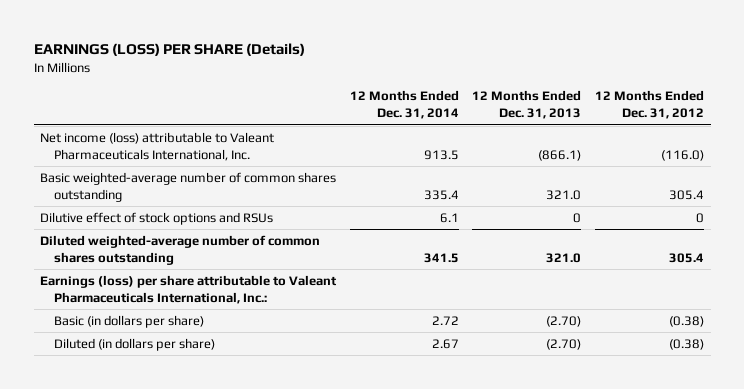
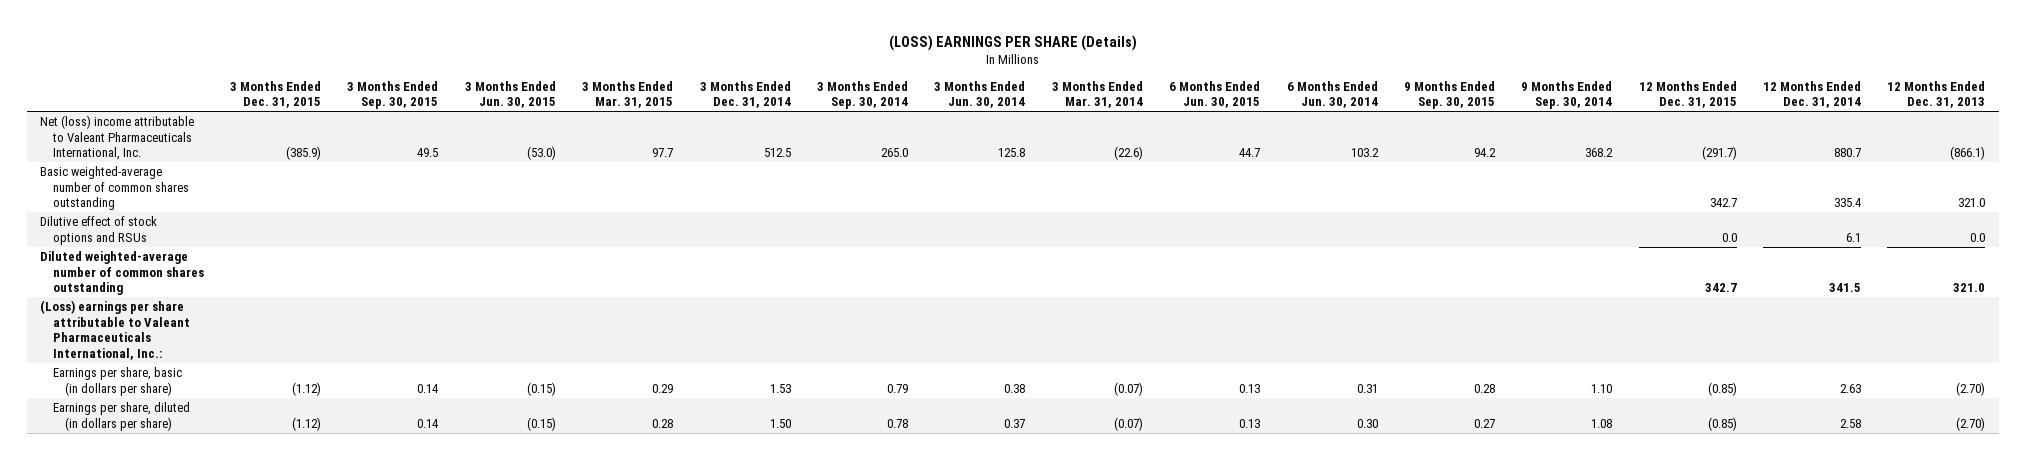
[33,43,305,57] EARNINGS (LOSS) PER SHARE (Details) -> [888,34,1137,51] (LOSS) EARNINGS PER SHARE (Details)
[594,90,704,120] 12 Months Ended Dec. 31, 2012 -> none
none -> [229,80,321,109] 3 Months Ended Dec. 31, 2015
none -> [347,80,439,110] 3 Months Ended Sep. 30, 2015
none -> [464,80,556,109] 3 Months Ended Jun. 30, 2015
none -> [582,80,674,109] 3 Months Ended Mar. 31, 2015
none -> [699,80,791,109] 3 Months Ended Dec. 31, 2014
none -> [816,80,908,110] 3 Months Ended Sep. 30, 2014
none -> [934,80,1026,109] 3 Months Ended Jun. 30, 2014
none -> [1051,80,1143,109] 3 Months Ended Mar. 31, 2014
none -> [1169,80,1261,109] 6 Months Ended Jun. 30, 2015
none -> [1286,80,1378,109] 6 Months Ended Jun. 30, 2014
none -> [1403,80,1495,110] 9 Months Ended Sep. 30, 2015
none -> [1521,80,1613,110] 9 Months Ended Sep. 30, 2014
none -> [1638,80,1737,109] 12 Months Ended Dec. 31, 2015
[40,131,275,161] Net income (loss) attributable to Valeant Pharmaceuticals International, Inc. -> [40,115,195,161] Net (loss) income attributable to Valeant Pharmaceuticals International, Inc.
[423,149,459,160] 913.5 -> [1834,148,1862,158] 880.7
[573,212,582,223] 0 -> [1970,232,1986,242] 0.0
[40,274,338,304] Earnings (loss) per share attributable to Valeant Pharmaceuticals International, Inc.: -> [40,300,190,360] (Loss) earnings per share attributable to Valeant Pharmaceuticals International, Inc.:
[54,314,205,328] Basic (in dollars per share) -> [52,367,182,396] Earnings per share, basic (in dollars per share)
[431,315,459,325] 2.72 -> [1840,383,1862,393] 2.63
[54,337,216,351] Diluted (in dollars per share) -> [52,402,190,431] Earnings per share, diluted (in dollars per share)
[431,338,459,349] 2.67 -> [1840,418,1862,428] 2.58

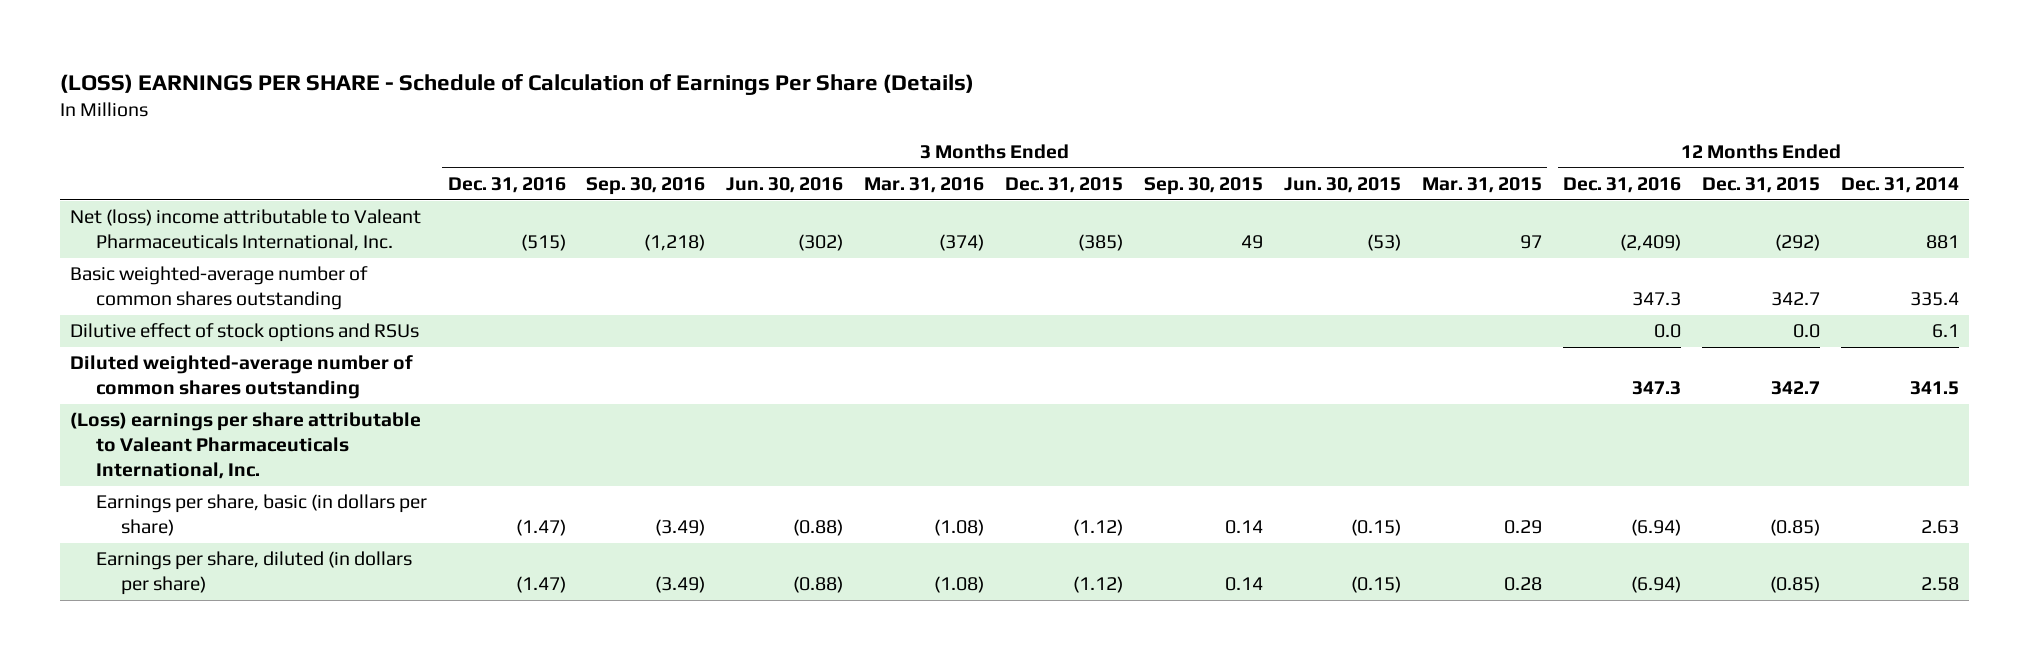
[888,34,1137,51] (LOSS) EARNINGS PER SHARE (Details) -> [59,73,974,95] (LOSS) EARNINGS PER SHARE - Schedule of Calculation of Earnings Per Share (Details)
[699,80,791,109] 3 Months Ended Dec. 31, 2014 -> none
[816,80,908,110] 3 Months Ended Sep. 30, 2014 -> none
[934,80,1026,109] 3 Months Ended Jun. 30, 2014 -> none
[1051,80,1143,109] 3 Months Ended Mar. 31, 2014 -> none
[1169,80,1261,109] 6 Months Ended Jun. 30, 2015 -> none
[1286,80,1378,109] 6 Months Ended Jun. 30, 2014 -> none
[1403,80,1495,110] 9 Months Ended Sep. 30, 2015 -> none
[1521,80,1613,110] 9 Months Ended Sep. 30, 2014 -> none
[1887,80,1986,109] 12 Months Ended Dec. 31, 2013 -> none
none -> [447,176,566,193] Dec. 31, 2016
none -> [586,176,706,195] Sep. 30, 2016
none -> [726,176,844,193] Jun. 30, 2016
none -> [864,176,985,193] Mar. 31, 2016
none -> [1562,176,1681,193] Dec. 31, 2016
[285,146,321,161] (385.9) -> [1078,234,1124,252] (385)
[417,148,439,158] 49.5 -> [1241,235,1264,250] 49
[526,146,556,161] (53.0) -> [1366,234,1401,252] (53)
[652,148,674,158] 97.7 -> [1519,235,1542,250] 97
[1701,146,1737,161] (291.7) -> [1774,234,1820,252] (292)
[1834,148,1862,158] 880.7 -> [1925,235,1959,250] 881
[40,300,190,360] (Loss) earnings per share attributable to Valeant Pharmaceuticals International, Inc.: -> [70,412,422,480] (Loss) earnings per share attributable to Valeant Pharmaceuticals International, Inc.

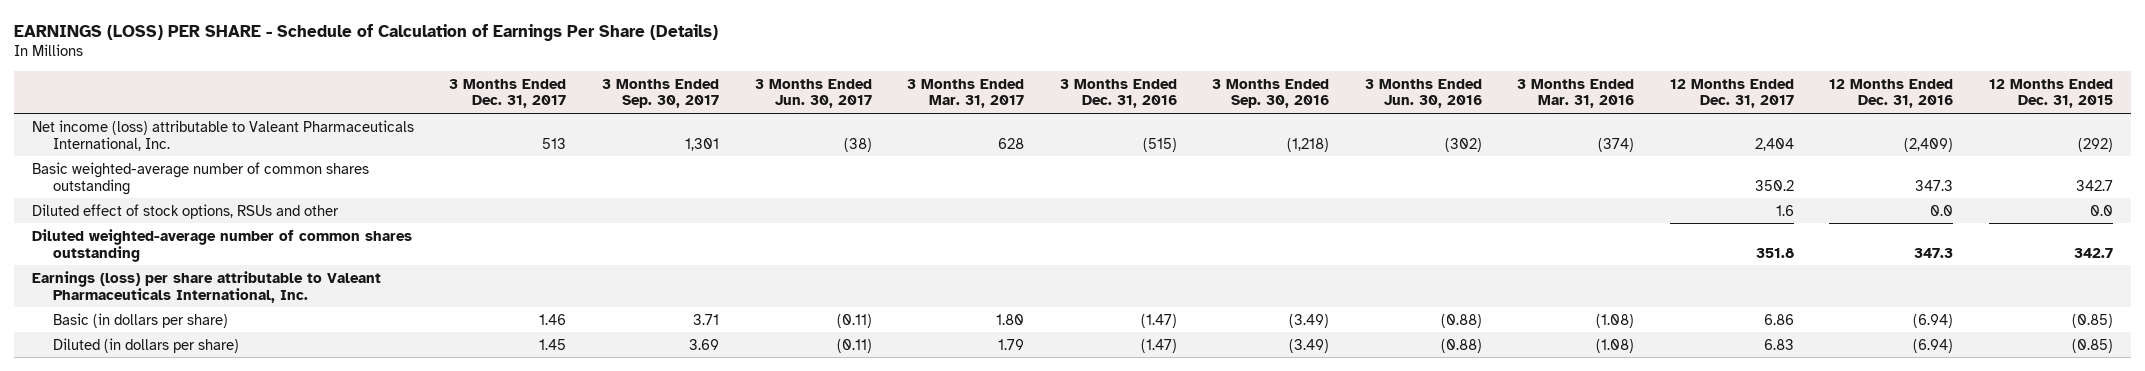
[59,73,974,95] (LOSS) EARNINGS PER SHARE - Schedule of Calculation of Earnings Per Share (Details) -> [14,23,719,41] EARNINGS (LOSS) PER SHARE - Schedule of Calculation of Earnings Per Share (Details)
[1005,176,1124,193] Dec. 31, 2015 -> none
[1144,176,1264,195] Sep. 30, 2015 -> none
[1283,176,1401,193] Jun. 30, 2015 -> none
[1421,176,1542,193] Mar. 31, 2015 -> none
[1840,176,1959,193] Dec. 31, 2014 -> none
none -> [449,78,567,109] 3 Months Ended Dec. 31, 2017
none -> [601,78,719,109] 3 Months Ended Sep. 30, 2017
none -> [754,78,872,109] 3 Months Ended Jun. 30, 2017
none -> [907,78,1025,109] 3 Months Ended Mar. 31, 2017
none -> [1669,78,1794,109] 12 Months Ended Dec. 31, 2017
[70,209,422,252] Net (loss) income attributable to Valeant Pharmaceuticals International, Inc. -> [31,119,414,151] Net income (loss) attributable to Valeant Pharmaceuticals International, Inc.
[70,323,420,343] Dilutive effect of stock options and RSUs -> [31,203,339,219] Diluted effect of stock options, RSUs and other
[70,412,422,480] (Loss) earnings per share attributable to Valeant Pharmaceuticals International, Inc. -> [31,270,381,303] Earnings (loss) per share attributable to Valeant Pharmaceuticals International, Inc.
[95,494,427,537] Earnings per share, basic (in dollars per share) -> [53,312,229,328] Basic (in dollars per share)
[95,551,412,596] Earnings per share, diluted (in dollars per share) -> [53,337,240,353] Diluted (in dollars per share)

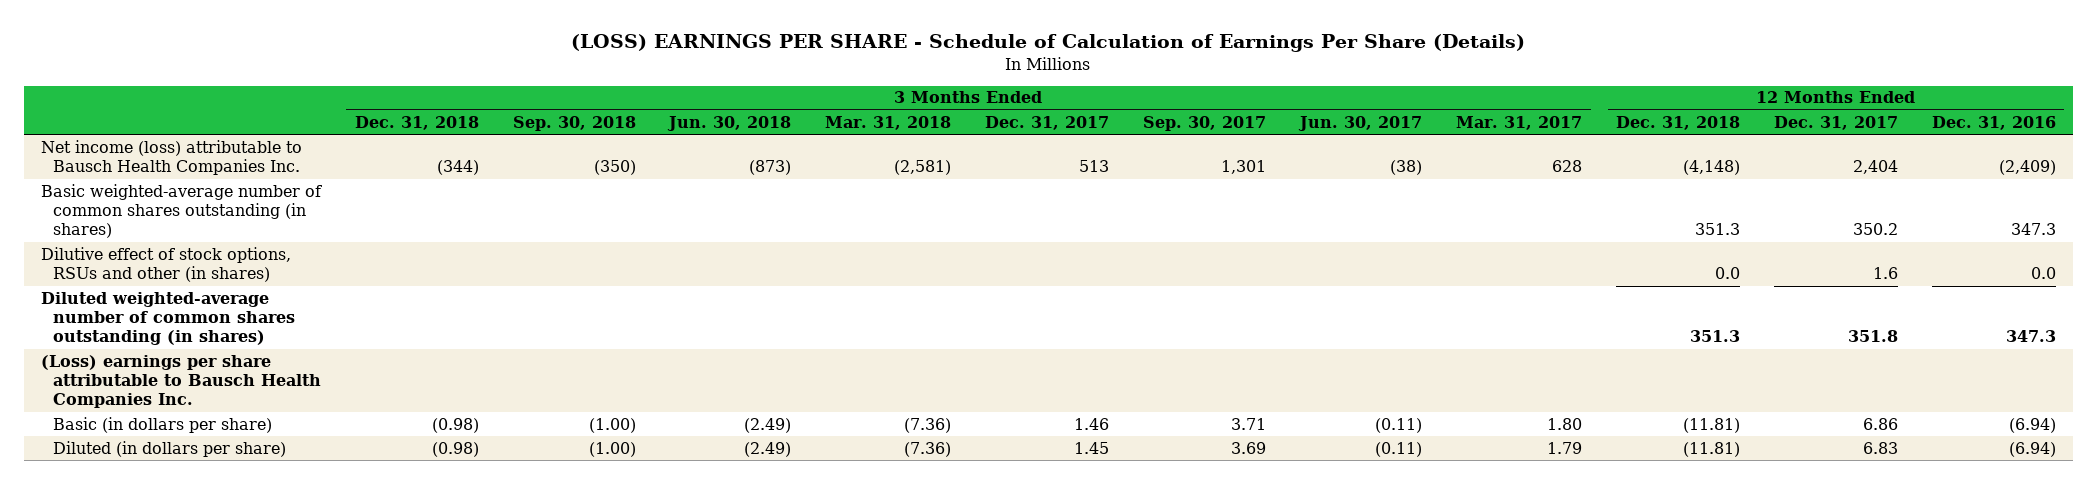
[14,23,719,41] EARNINGS (LOSS) PER SHARE - Schedule of Calculation of Earnings Per Share (Details) -> [571,34,1526,53] (LOSS) EARNINGS PER SHARE - Schedule of Calculation of Earnings Per Share (Details)
[1059,78,1177,109] 3 Months Ended Dec. 31, 2016 -> none
[1212,78,1330,109] 3 Months Ended Sep. 30, 2016 -> none
[1364,78,1482,109] 3 Months Ended Jun. 30, 2016 -> none
[1517,78,1635,109] 3 Months Ended Mar. 31, 2016 -> none
[1988,78,2113,109] 12 Months Ended Dec. 31, 2015 -> none
none -> [354,115,479,130] Dec. 31, 2018
none -> [512,115,636,131] Sep. 30, 2018
none -> [667,115,792,131] Jun. 30, 2018
none -> [825,115,952,130] Mar. 31, 2018
none -> [1616,115,1741,130] Dec. 31, 2018
[31,119,414,151] Net income (loss) attributable to Valeant Pharmaceuticals International, Inc. -> [40,139,302,176] Net income (loss) attributable to Bausch Health Companies Inc.
[31,161,369,195] Basic weighted-average number of common shares outstanding -> [40,183,322,239] Basic weighted-average number of common shares outstanding (in shares)
[31,203,339,219] Diluted effect of stock options, RSUs and other -> [40,246,291,283] Dilutive effect of stock options, RSUs and other (in shares)
[31,228,412,262] Diluted weighted-average number of common shares outstanding -> [40,291,295,346] Diluted weighted-average number of common shares outstanding (in shares)
[31,270,381,303] Earnings (loss) per share attributable to Valeant Pharmaceuticals International, Inc. -> [40,354,321,409] (Loss) earnings per share attributable to Bausch Health Companies Inc.

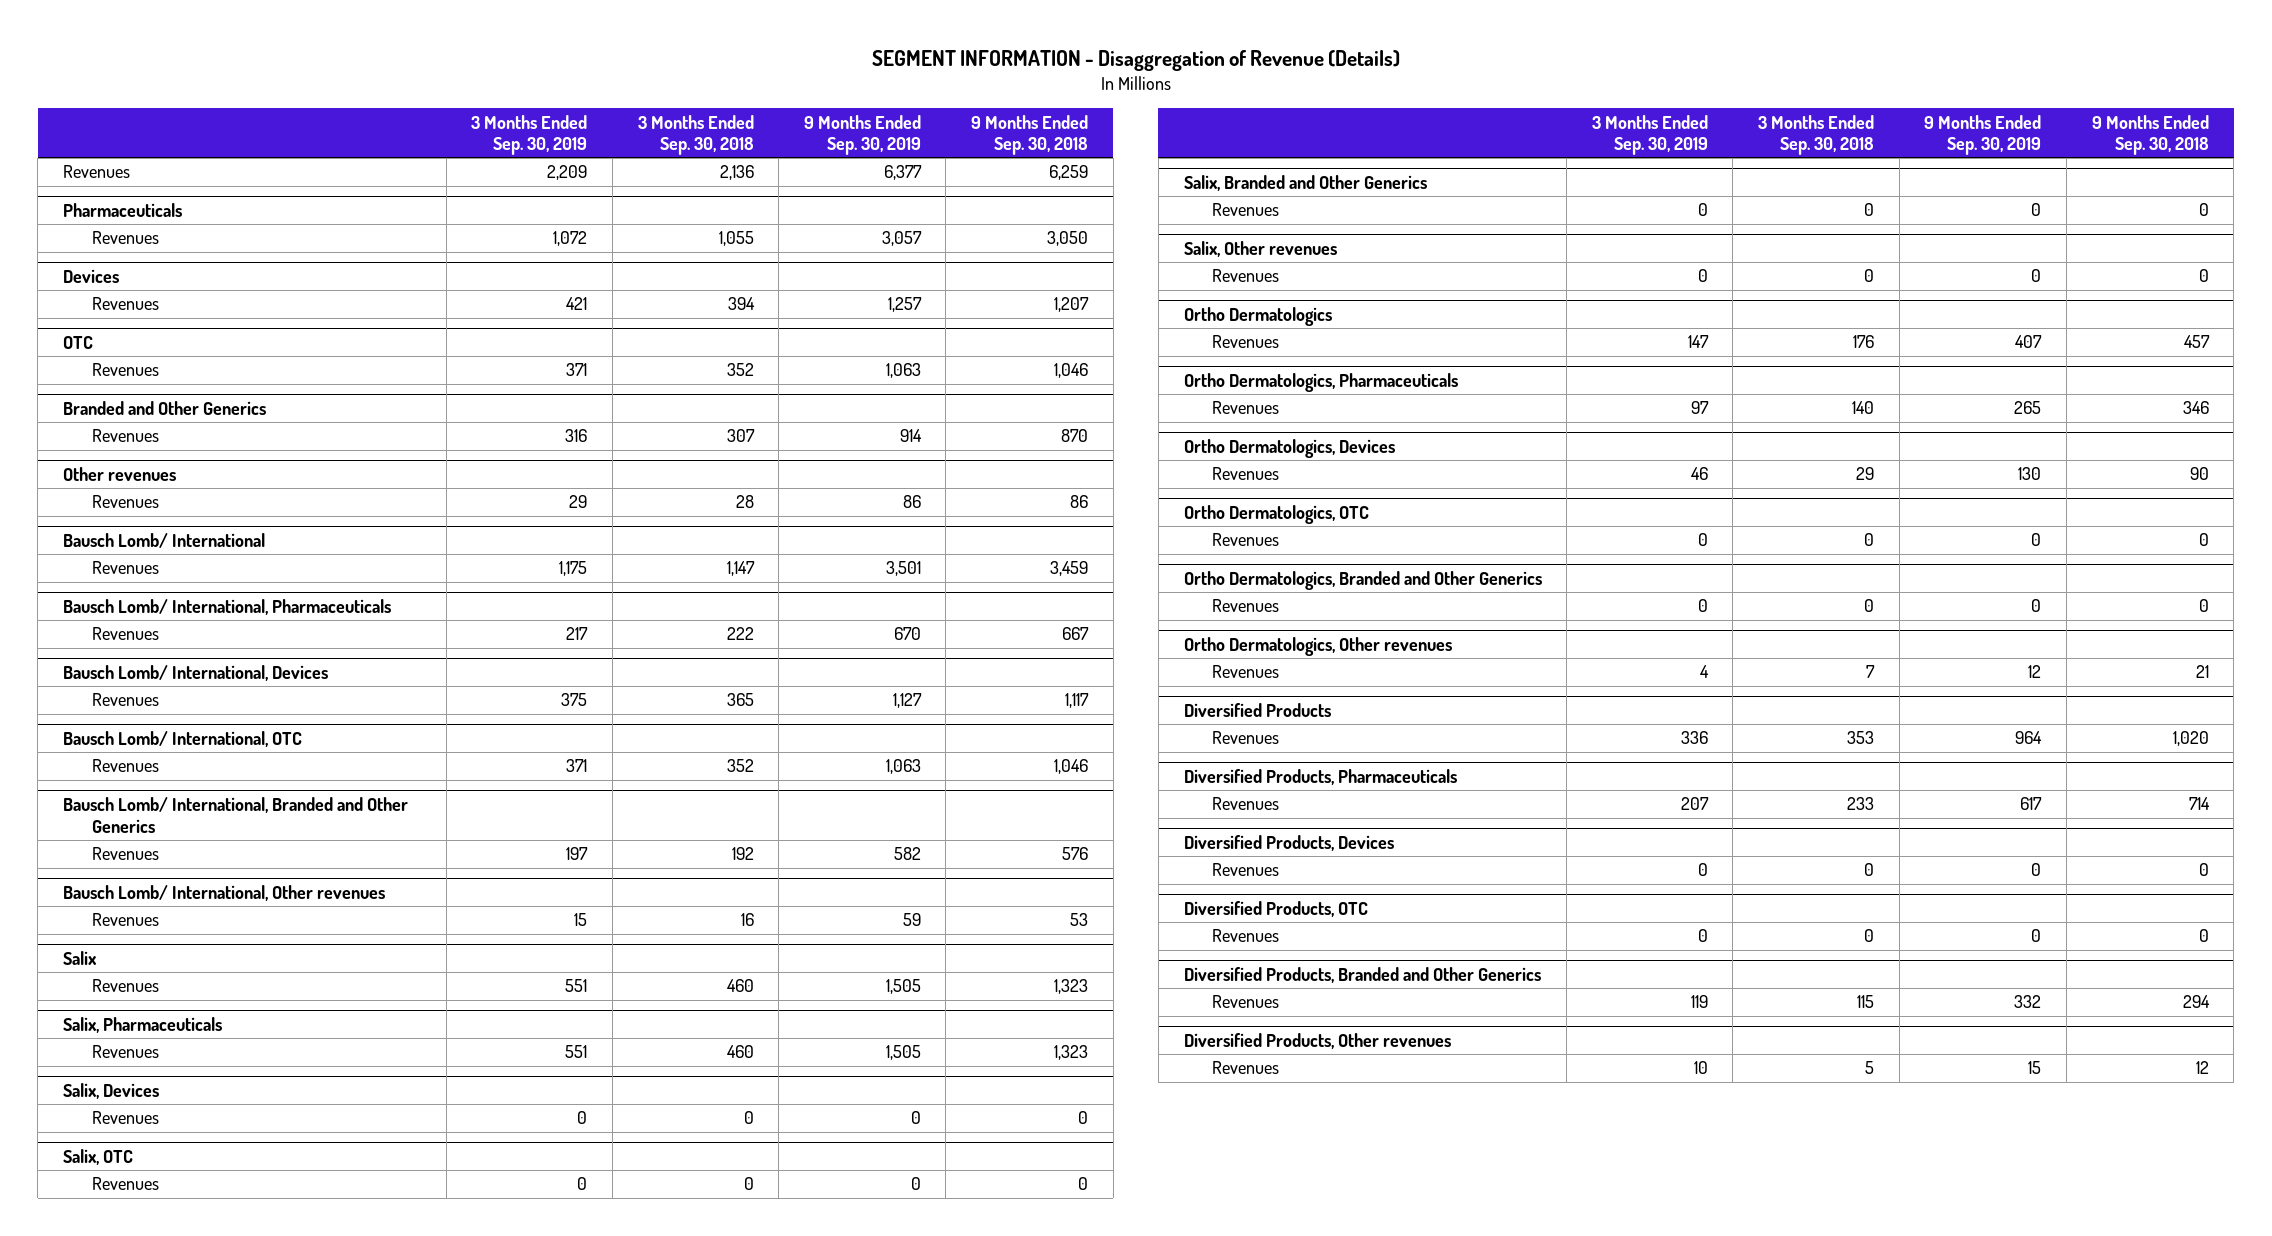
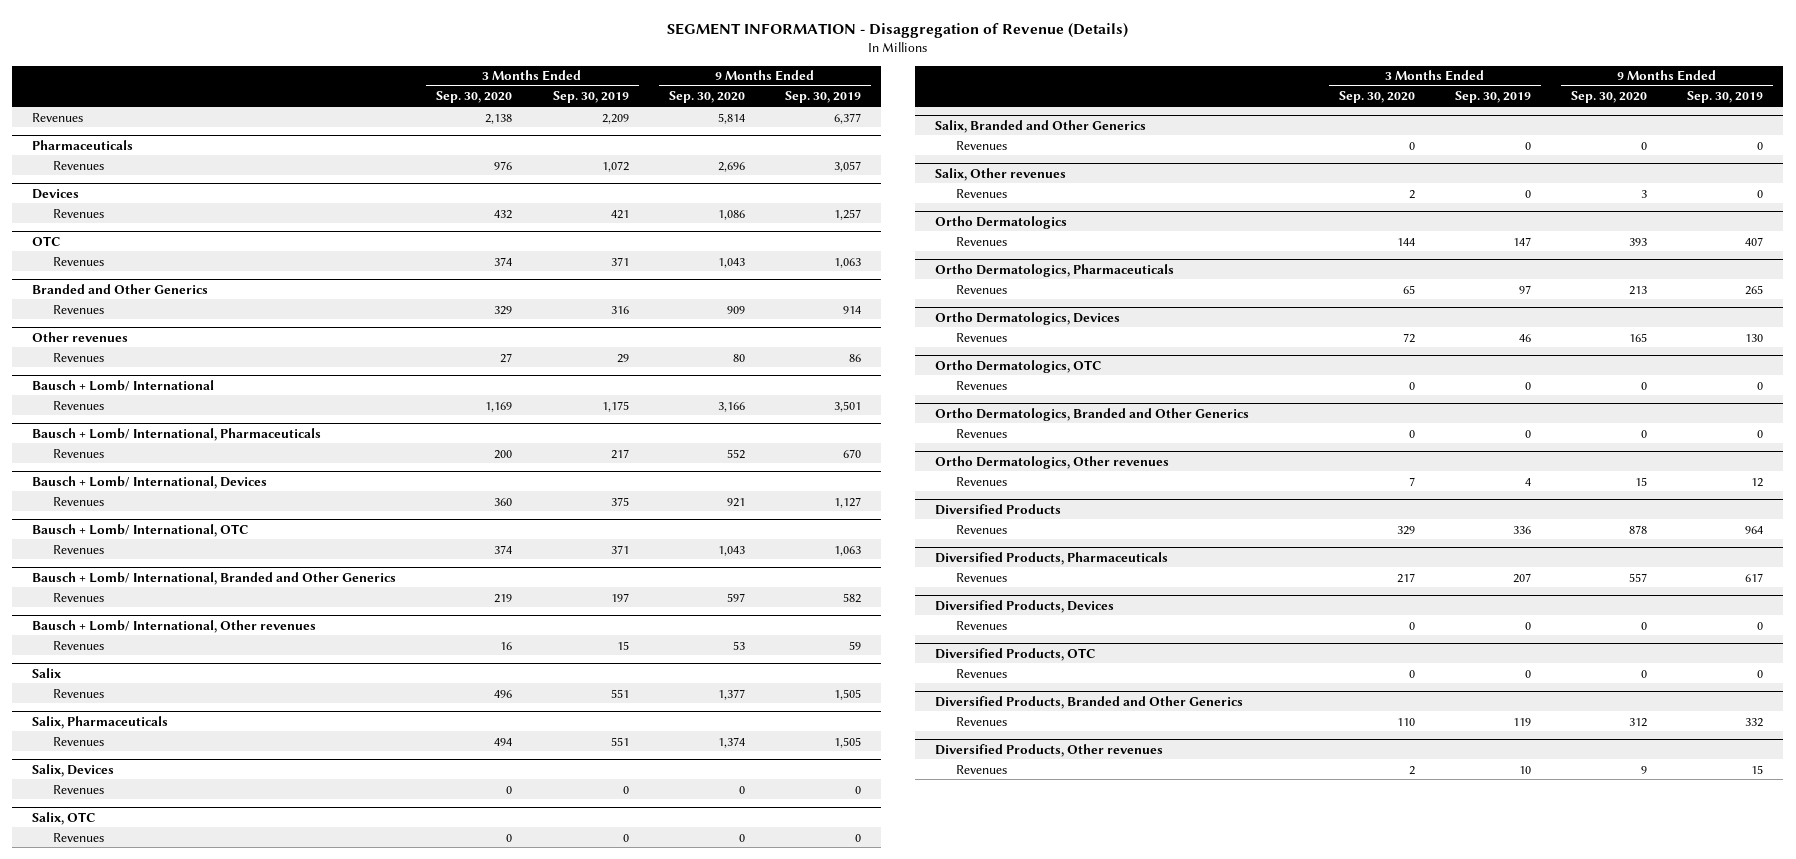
[637,114,754,156] 3 Months Ended Sep. 30, 2018 -> none
[971,114,1089,156] 9 Months Ended Sep. 30, 2018 -> none
none -> [436,91,513,104] Sep. 30, 2020
none -> [668,91,745,104] Sep. 30, 2020
[62,533,265,549] Bausch Lomb/ International -> [32,379,215,391] Bausch + Lomb/ International
[62,599,391,616] Bausch Lomb/ International, Pharmaceuticals -> [32,427,322,441] Bausch + Lomb/ International, Pharmaceuticals
[62,665,328,682] Bausch Lomb/ International, Devices -> [32,475,268,489] Bausch + Lomb/ International, Devices
[62,731,302,748] Bausch Lomb/ International, OTC -> [32,523,250,537] Bausch + Lomb/ International, OTC
[62,797,408,833] Bausch Lomb/ International, Branded and Other Generics -> [32,571,397,585] Bausch + Lomb/ International, Branded and Other Generics
[62,885,385,902] Bausch Lomb/ International, Other revenues -> [32,619,317,633] Bausch + Lomb/ International, Other revenues

